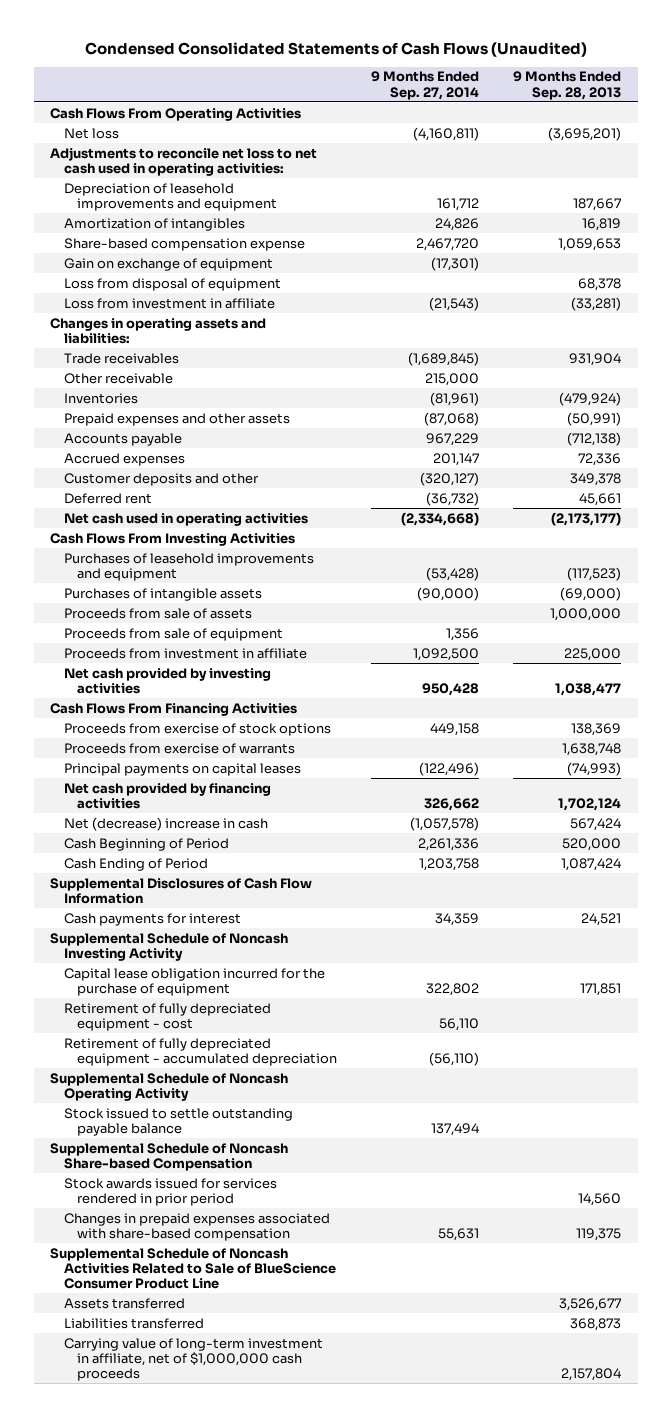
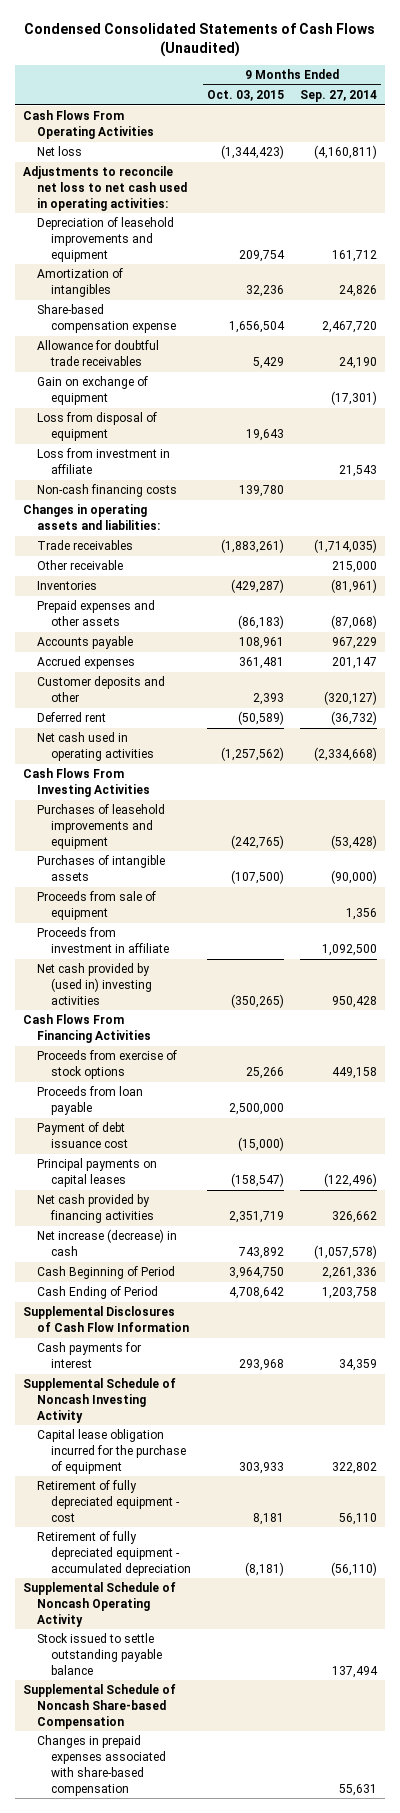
[512,71,621,100] 9 Months Ended Sep. 28, 2013 -> none
none -> [206,89,284,101] Oct. 03, 2015
none -> [36,340,159,367] Allowance for doubtful trade receivables
[429,296,480,311] (21,543) -> [339,465,378,478] 21,543
none -> [36,484,177,498] Non-cash financing costs
[408,351,480,366] (1,689,845) -> [314,539,378,554] (1,714,035)
[63,607,252,619] Proceeds from sale of assets -> none
[63,667,271,694] Net cash provided by investing activities -> [36,963,152,1005] Net cash provided by (used in) investing activities
[63,742,295,754] Proceeds from exercise of warrants -> none
none -> [36,1086,143,1116] Proceeds from loan payable
none -> [36,1122,128,1149] Payment of debt issuance cost
[63,816,268,831] Net (decrease) increase in cash -> [36,1229,177,1257] Net increase (decrease) in cash
[63,1177,277,1206] Stock awards issued for services rendered in prior period -> none
[50,1247,336,1290] Supplemental Schedule of Noncash Activities Related to Sale of BlueScience Consumer Product Line -> none
[63,1297,185,1309] Assets transferred -> none
[63,1317,204,1329] Liabilities transferred -> none
[63,1337,323,1382] Carrying value of long-term investment in affiliate, net of $1,000,000 cash proceeds -> none

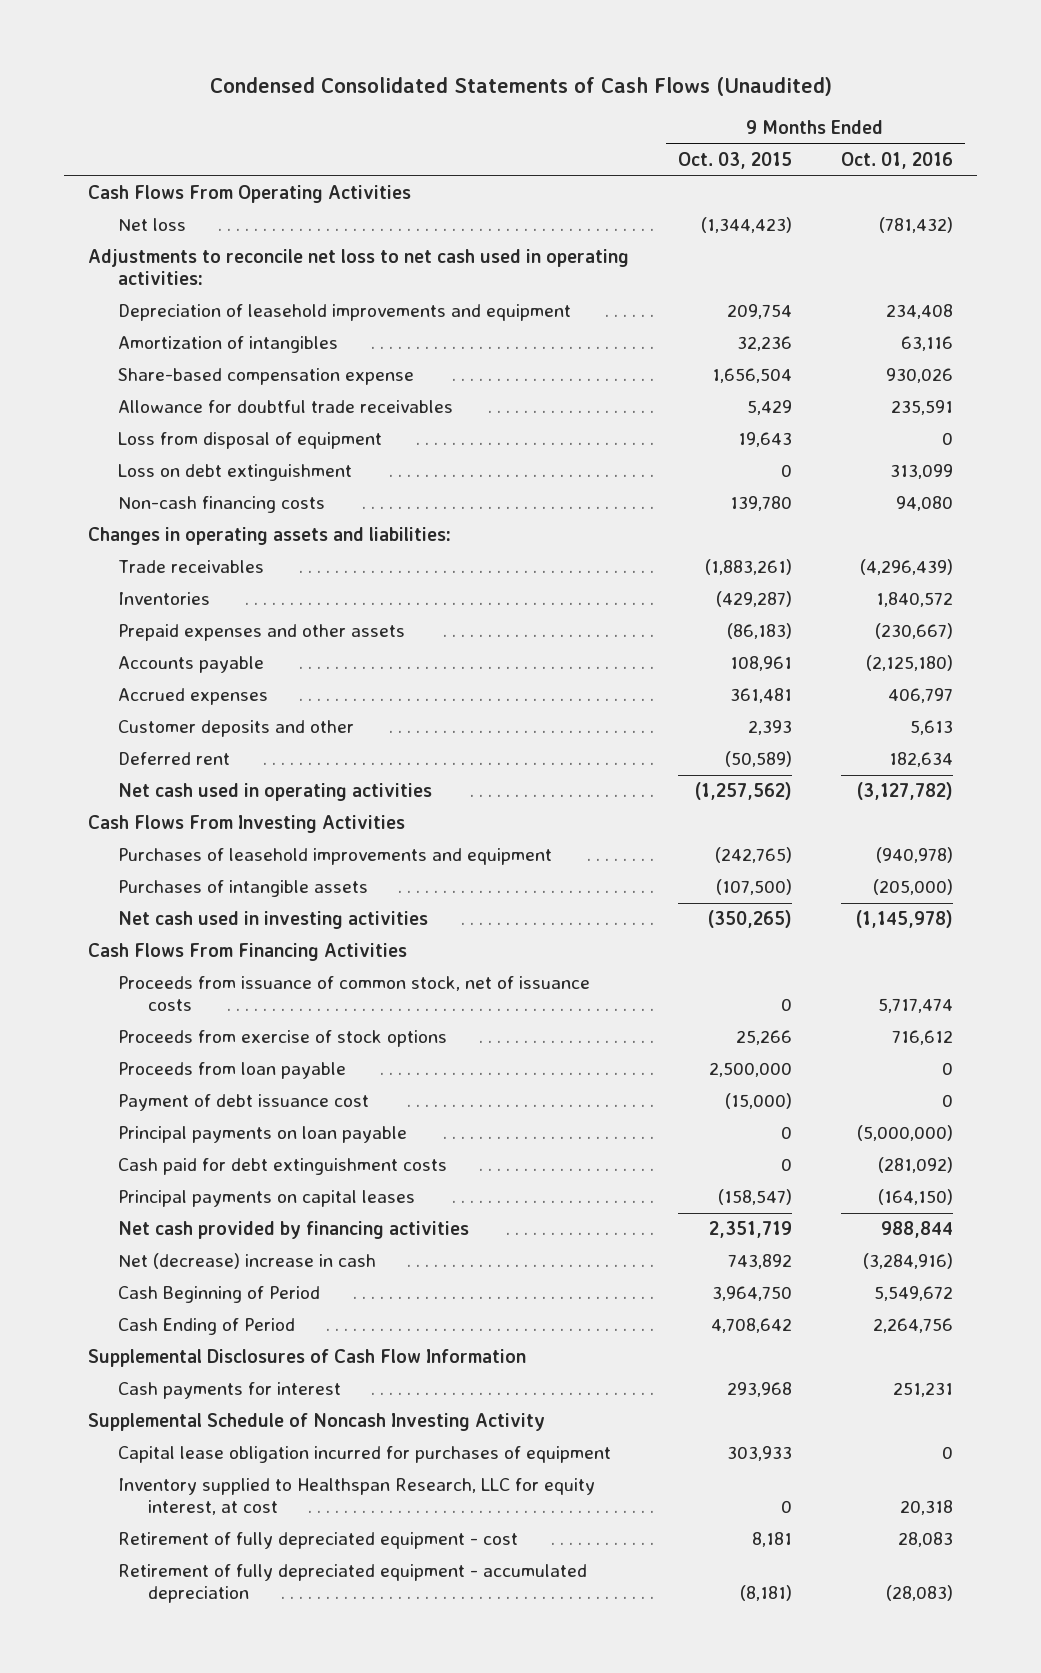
[300,89,378,102] Sep. 27, 2014 -> none
none -> [840,152,953,170] Oct. 01, 2016
[36,376,148,406] Gain on exchange of equipment -> none
[36,448,170,475] Loss from investment in affiliate -> none
none -> [118,464,353,482] Loss on debt extinguishment
[36,560,123,571] Other receivable -> none
[36,891,156,921] Proceeds from sale of equipment -> none
[36,927,169,954] Proceeds from investment in affiliate -> none
[36,963,152,1005] Net cash provided by (used in) investing activities -> [118,911,429,930] Net cash used in investing activities
none -> [118,976,591,1012] Proceeds from issuance of common stock, net of issuance costs
none -> [118,1126,408,1144] Principal payments on loan payable
none -> [118,1158,448,1176] Cash paid for debt extinguishment costs
[36,1229,177,1257] Net increase (decrease) in cash -> [118,1253,377,1270] Net (decrease) increase in cash
[36,1429,186,1474] Capital lease obligation incurred for the purchase of equipment -> [118,1446,612,1464] Capital lease obligation incurred for purchases of equipment
none -> [118,1478,596,1516] Inventory supplied to Healthspan Research, LLC for equity interest, at cost
[22,1582,176,1627] Supplemental Schedule of Noncash Operating Activity -> none
[36,1633,162,1675] Stock issued to settle outstanding payable balance -> none
[22,1684,176,1729] Supplemental Schedule of Noncash Share-based Compensation -> none
[36,1735,166,1796] Changes in prepaid expenses associated with share-based compensation -> none

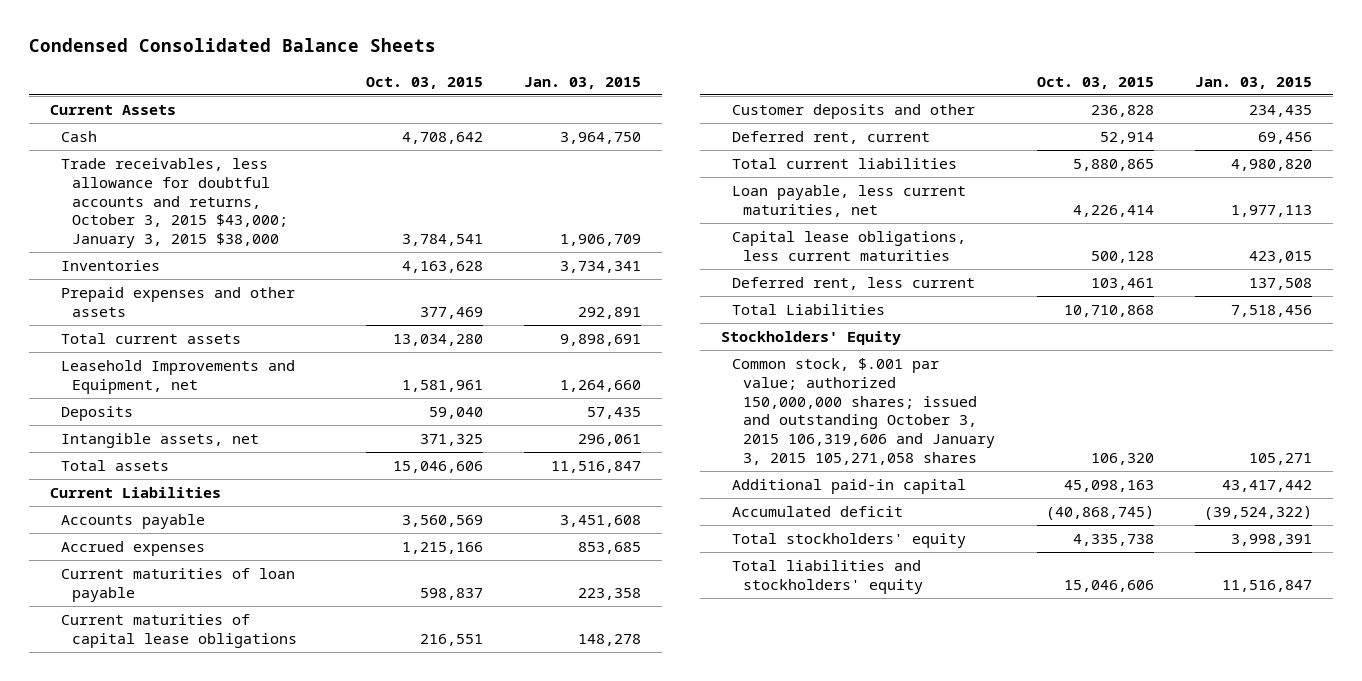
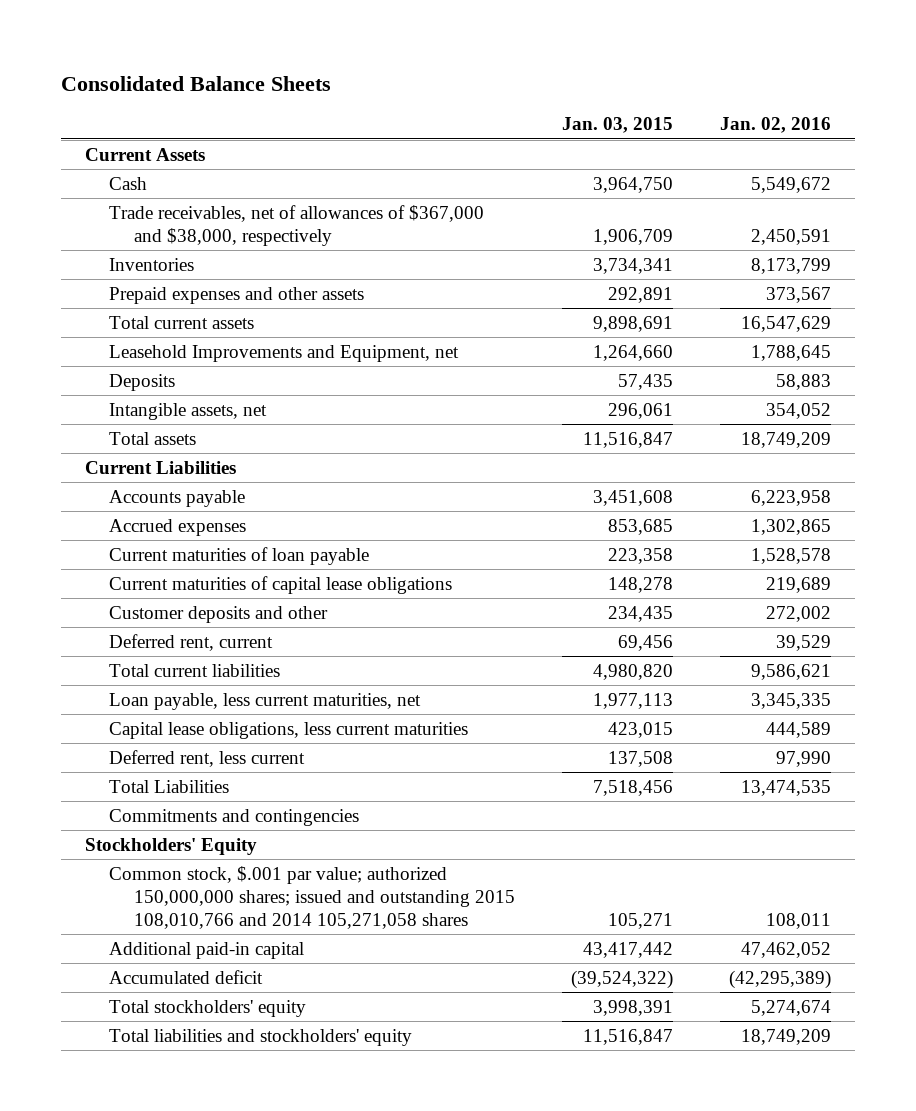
[28,38,436,53] Condensed Consolidated Balance Sheets -> [61,75,332,91] Consolidated Balance Sheets
[365,76,483,89] Oct. 03, 2015 -> none
none -> [720,117,832,134] Jan. 02, 2016
[60,158,289,249] Trade receivables, less allowance for doubtful accounts and returns, October 3, 2015 $43,000; January 3, 2015 $38,000 -> [109,204,485,246] Trade receivables, net of allowances of $367,000 and $38,000, respectively
none -> [109,808,360,826] Commitments and contingencies
[732,358,996,465] Common stock, $.001 par value; authorized 150,000,000 shares; issued and outstanding October 3, 2015 106,319,606 and January 3, 2015 105,271,058 shares -> [109,865,515,929] Common stock, $.001 par value; authorized 150,000,000 shares; issued and outstanding 2015 108,010,766 and 2014 105,271,058 shares

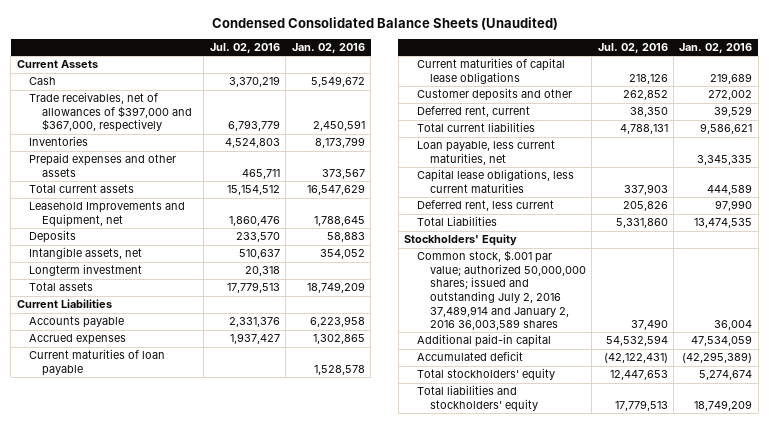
[61,75,332,91] Consolidated Balance Sheets -> [211,16,558,30] Condensed Consolidated Balance Sheets (Unaudited)
[561,117,673,134] Jan. 03, 2015 -> none
none -> [209,43,280,54] Jul. 02, 2016
[109,204,485,246] Trade receivables, net of allowances of $367,000 and $38,000, respectively -> [29,92,192,133] Trade receivables, net of allowances of $397,000 and $367,000, respectively
none -> [29,264,143,277] Longterm investment
[109,808,360,826] Commitments and contingencies -> none
[109,865,515,929] Common stock, $.001 par value; authorized 150,000,000 shares; issued and outstanding 2015 108,010,766 and 2014 105,271,058 shares -> [416,250,586,331] Common stock, $.001 par value; authorized 50,000,000 shares; issued and outstanding July 2, 2016 37,489,914 and January 2, 2016 36,003,589 shares
[766,912,832,929] 108,011 -> [714,320,753,331] 36,004
[741,941,832,958] 47,462,052 -> [691,335,753,347] 47,534,059

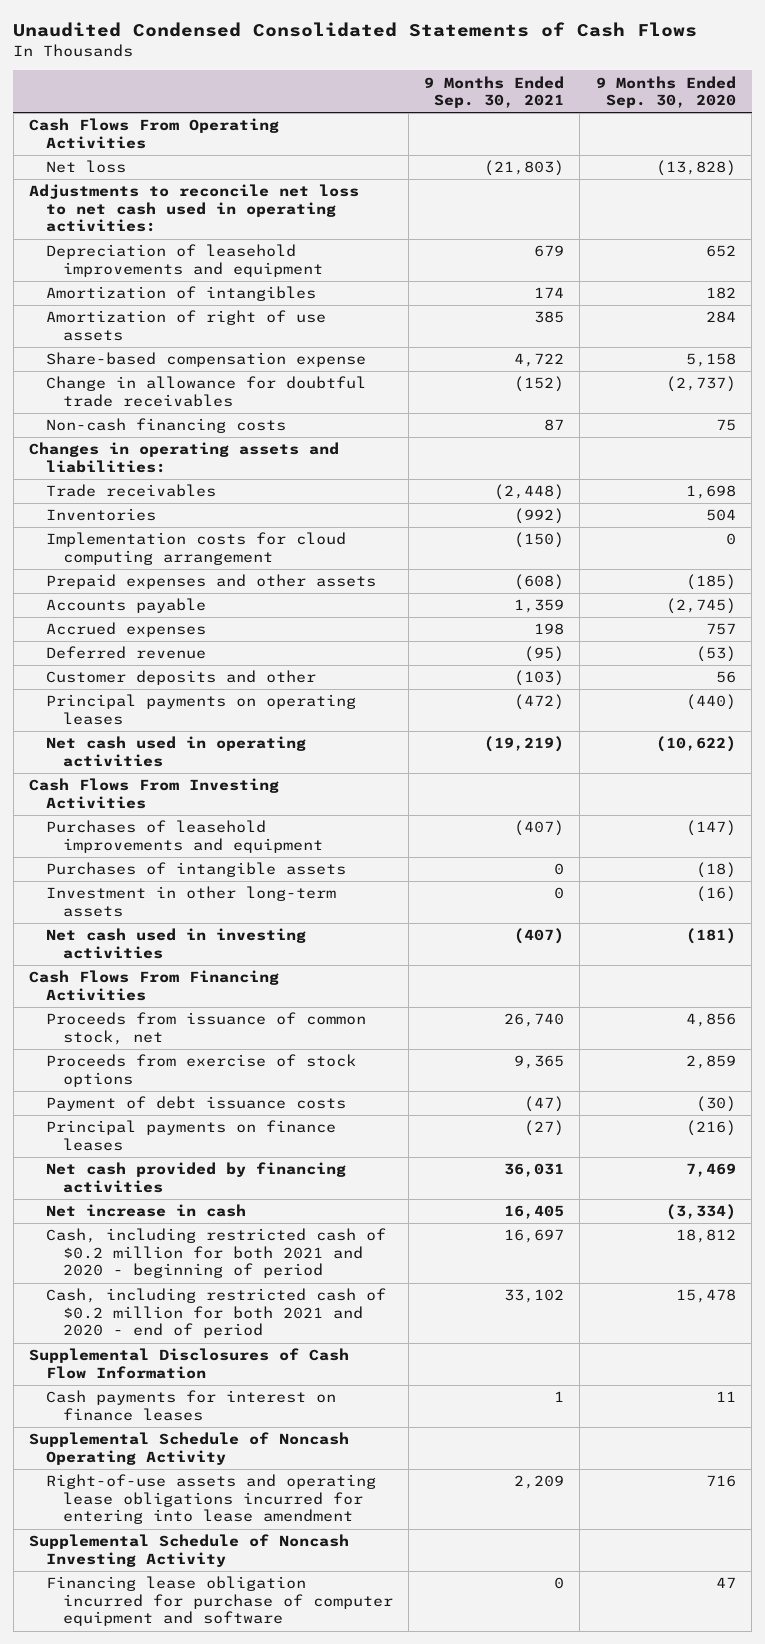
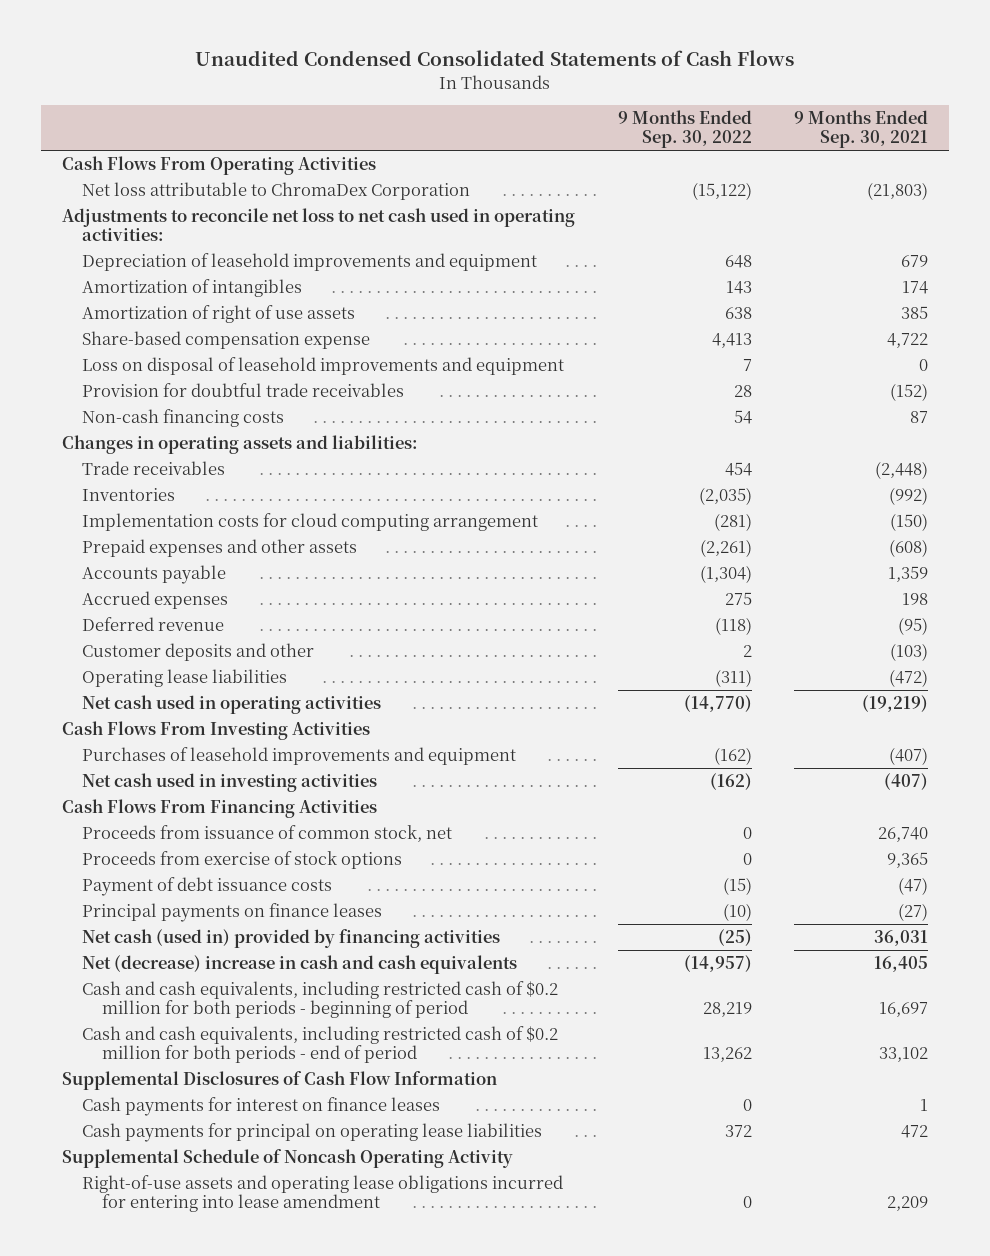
[595,75,736,109] 9 Months Ended Sep. 30, 2020 -> none
none -> [617,110,752,149] 9 Months Ended Sep. 30, 2022
[45,160,126,174] Net loss -> [82,182,471,201] Net loss attributable to ChromaDex Corporation
none -> [82,357,565,376] Loss on disposal of leasehold improvements and equipment
[45,376,366,407] Change in allowance for doubtful trade receivables -> [82,383,405,398] Provision for doubtful trade receivables
[45,694,356,725] Principal payments on operating leases -> [82,669,288,688] Operating lease liabilities
[45,862,346,878] Purchases of intangible assets -> none
[45,886,336,917] Investment in other long-term assets -> none
[45,1162,346,1193] Net cash provided by financing activities -> [82,929,501,949] Net cash (used in) provided by financing activities
[45,1204,246,1218] Net increase in cash -> [82,955,518,975] Net (decrease) increase in cash and cash equivalents
[45,1228,386,1279] Cash, including restricted cash of $0.2 million for both 2021 and 2020 - beginning of period -> [82,981,559,1019] Cash and cash equivalents, including restricted cash of $0.2 million for both periods - beginning of period
[45,1288,386,1339] Cash, including restricted cash of $0.2 million for both 2021 and 2020 - end of period -> [82,1026,559,1064] Cash and cash equivalents, including restricted cash of $0.2 million for both periods - end of period
none -> [82,1123,543,1143] Cash payments for principal on operating lease liabilities
[29,1534,350,1567] Supplemental Schedule of Noncash Investing Activity -> none
[45,1576,393,1627] Financing lease obligation incurred for purchase of computer equipment and software -> none

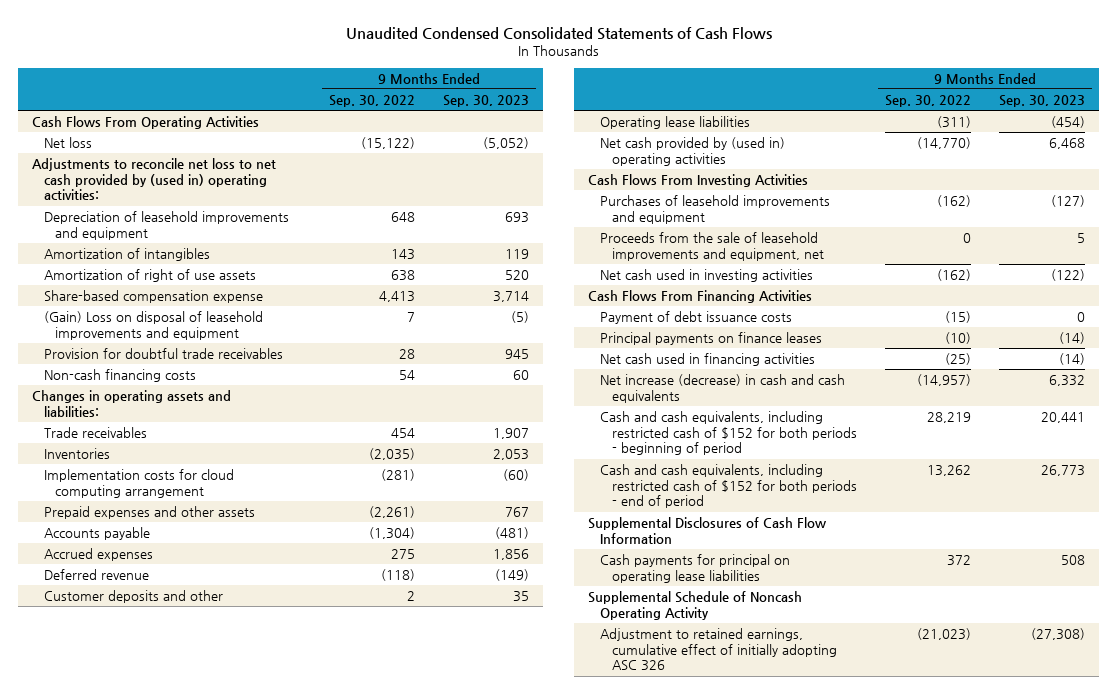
[794,110,929,149] 9 Months Ended Sep. 30, 2021 -> none
none -> [442,95,529,108] Sep. 30, 2023
[82,182,471,201] Net loss attributable to ChromaDex Corporation -> [43,137,92,149] Net loss
[62,208,576,242] Adjustments to reconcile net loss to net cash used in operating activities: -> [32,158,277,201] Adjustments to reconcile net loss to net cash provided by (used in) operating activities:
[82,357,565,376] Loss on disposal of leasehold improvements and equipment -> [43,311,263,340] (Gain) Loss on disposal of leasehold improvements and equipment
[82,695,382,715] Net cash used in operating activities -> [600,137,786,166] Net cash provided by (used in) operating activities
none -> [600,232,824,261] Proceeds from the sale of leasehold improvements and equipment, net
[82,825,453,843] Proceeds from issuance of common stock, net -> none
[82,851,403,870] Proceeds from exercise of stock options -> none
[82,929,501,949] Net cash (used in) provided by financing activities -> [600,353,816,367] Net cash used in financing activities
[82,955,518,975] Net (decrease) increase in cash and cash equivalents -> [600,374,846,403] Net increase (decrease) in cash and cash equivalents
[82,981,559,1019] Cash and cash equivalents, including restricted cash of $0.2 million for both periods - beginning of period -> [600,411,857,456] Cash and cash equivalents, including restricted cash of $152 for both periods - beginning of period
[82,1026,559,1064] Cash and cash equivalents, including restricted cash of $0.2 million for both periods - end of period -> [600,464,857,509] Cash and cash equivalents, including restricted cash of $152 for both periods - end of period
[82,1097,441,1117] Cash payments for interest on finance leases -> none
[82,1175,564,1213] Right-of-use assets and operating lease obligations incurred for entering into lease amendment -> none
none -> [600,628,837,672] Adjustment to retained earnings, cumulative effect of initially adopting ASC 326

